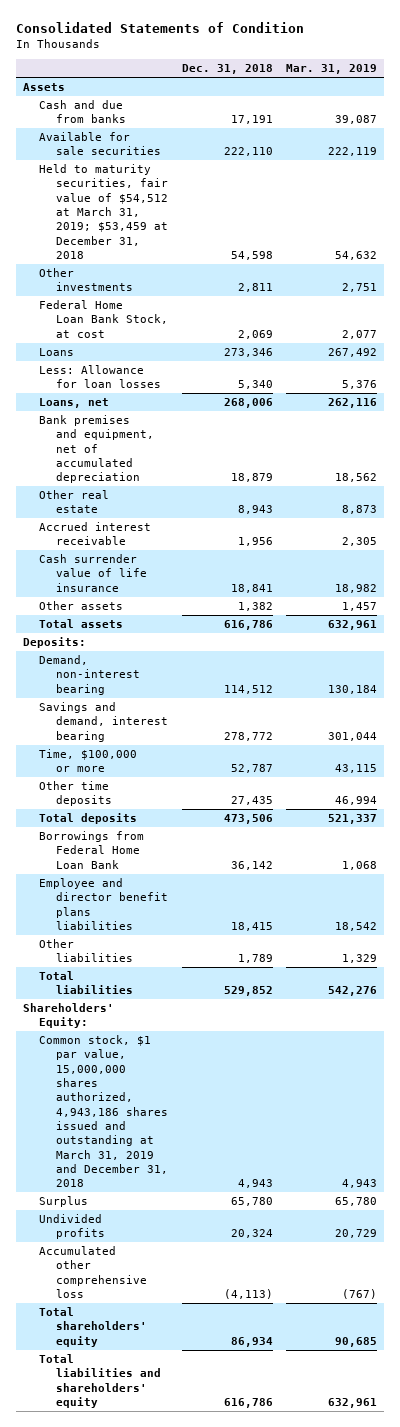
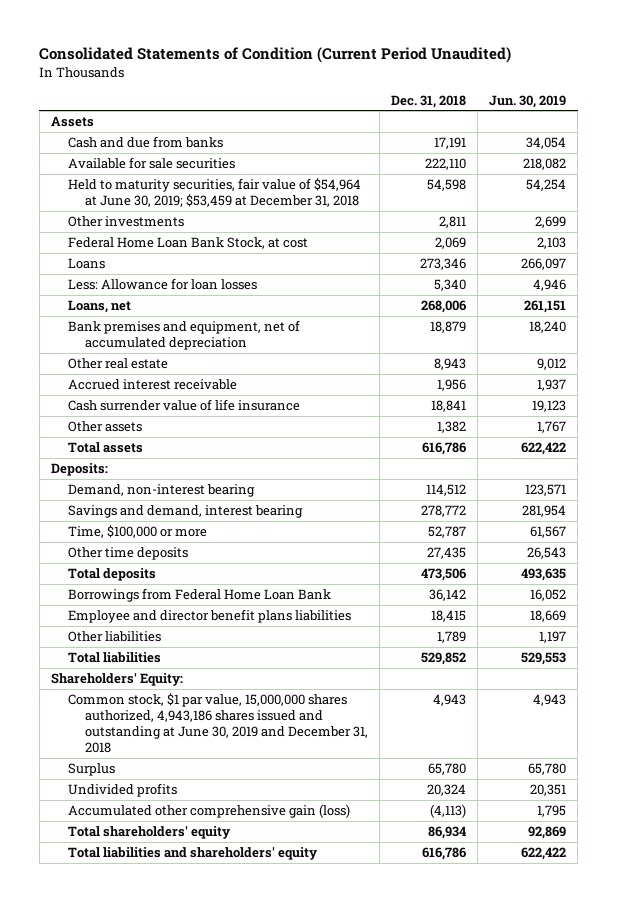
[16,22,305,34] Consolidated Statements of Condition -> [39,47,512,64] Consolidated Statements of Condition (Current Period Unaudited)
[286,64,378,75] Mar. 31, 2019 -> none
none -> [489,94,567,108] Jun. 30, 2019
[39,163,168,260] Held to maturity securities, fair value of $54,512 at March 31, 2019; $53,459 at December 31, 2018 -> [67,177,361,208] Held to maturity securities, fair value of $54,964 at June 30, 2019; $53,459 at December 31, 2018
[39,1034,168,1188] Common stock, $1 par value, 15,000,000 shares authorized, 4,943,186 shares issued and outstanding at March 31, 2019 and December 31, 2018 -> [67,692,369,754] Common stock, $1 par value, 15,000,000 shares authorized, 4,943,186 shares issued and outstanding at June 30, 2019 and December 31, 2018
[39,1245,147,1299] Accumulated other comprehensive loss -> [67,803,350,818] Accumulated other comprehensive gain (loss)

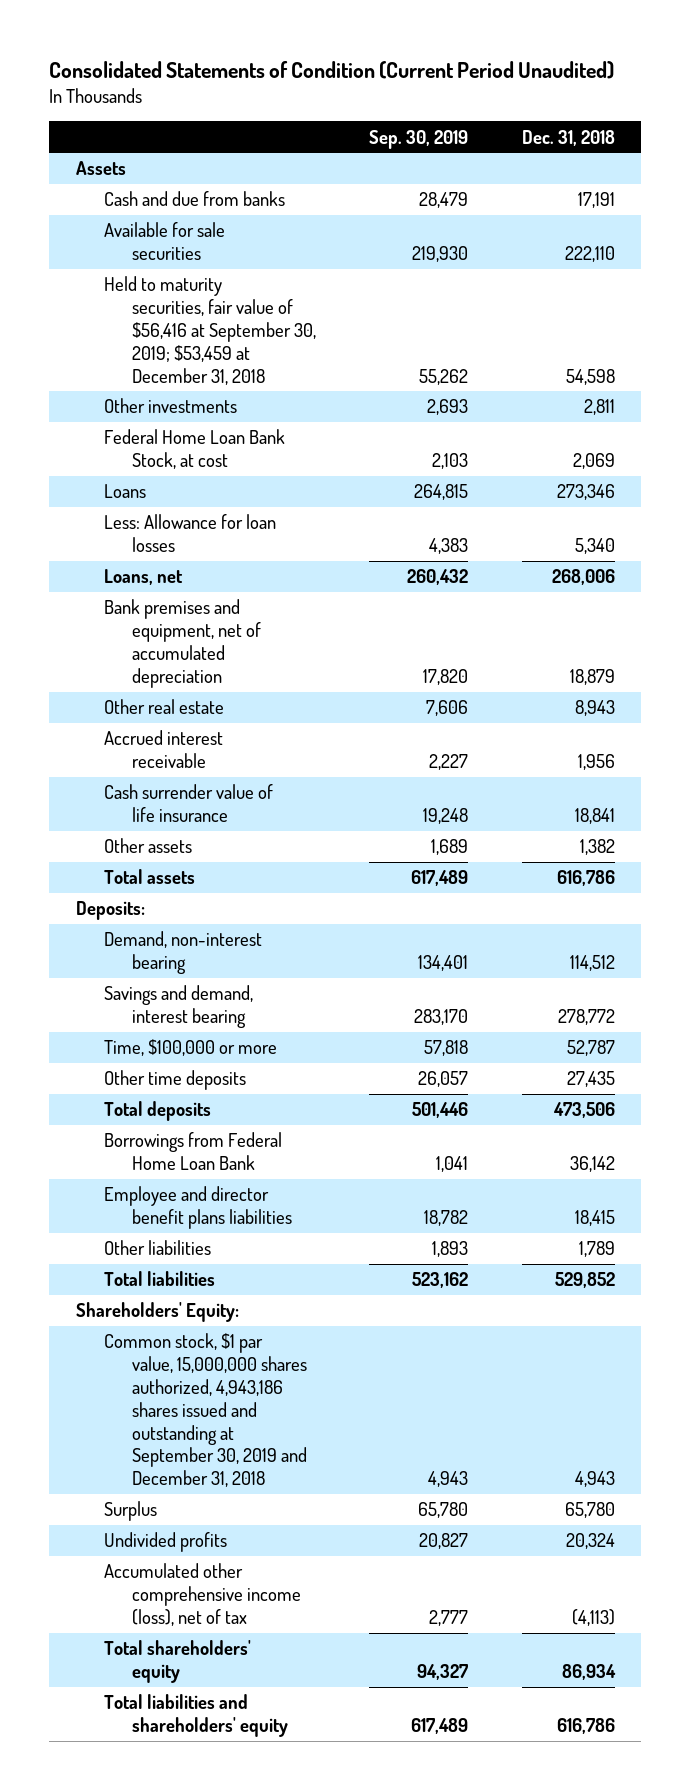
[489,94,567,108] Jun. 30, 2019 -> none
none -> [369,129,469,149] Sep. 30, 2019
[67,177,361,208] Held to maturity securities, fair value of $54,964 at June 30, 2019; $53,459 at December 31, 2018 -> [103,276,316,385] Held to maturity securities, fair value of $56,416 at September 30, 2019; $53,459 at December 31, 2018
[67,692,369,754] Common stock, $1 par value, 15,000,000 shares authorized, 4,943,186 shares issued and outstanding at June 30, 2019 and December 31, 2018 -> [103,1333,307,1488] Common stock, $1 par value, 15,000,000 shares authorized, 4,943,186 shares issued and outstanding at September 30, 2019 and December 31, 2018
[67,803,350,818] Accumulated other comprehensive gain (loss) -> [103,1563,301,1626] Accumulated other comprehensive income (loss), net of tax

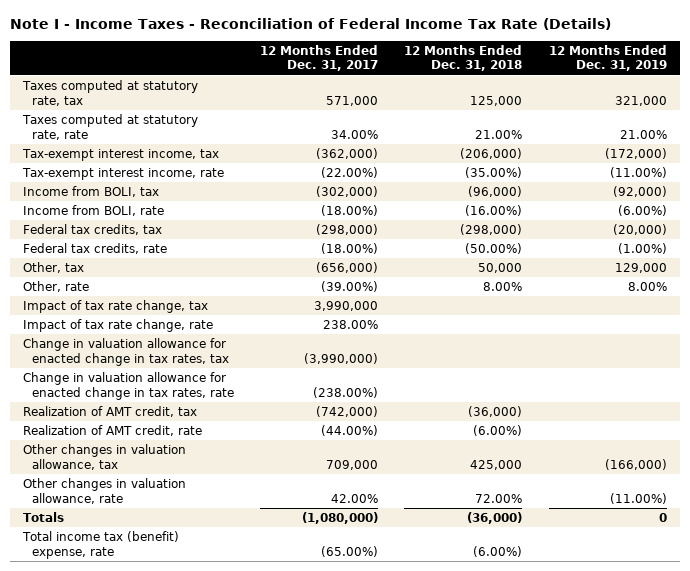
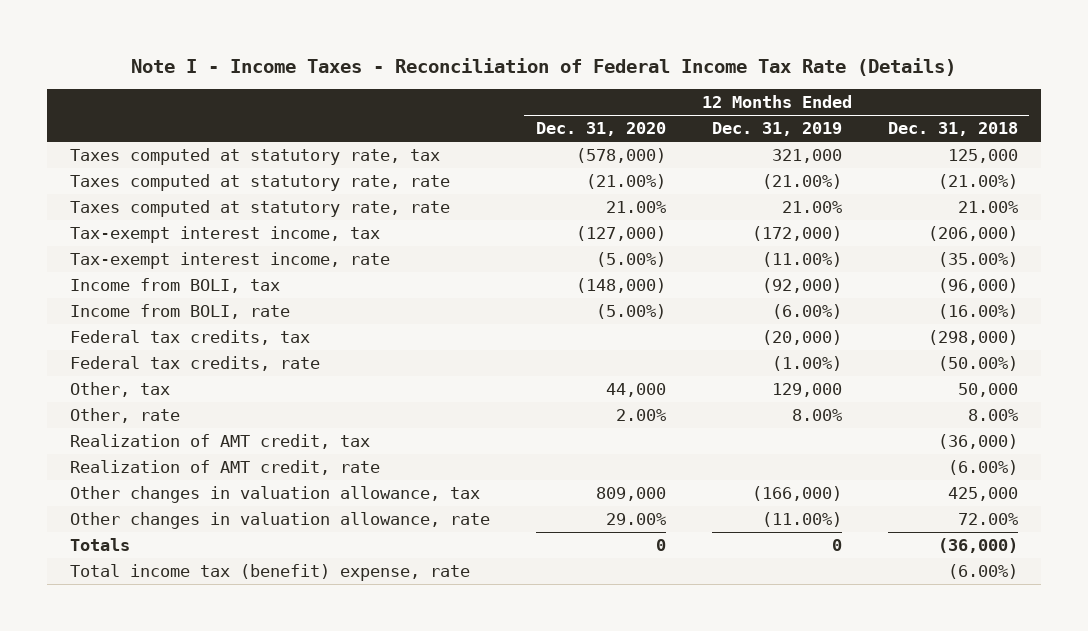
[260,44,379,72] 12 Months Ended Dec. 31, 2017 -> none
none -> [535,122,666,137] Dec. 31, 2020
none -> [69,174,450,192] Taxes computed at statutory rate, rate
[23,300,209,314] Impact of tax rate change, tax -> none
[23,319,214,333] Impact of tax rate change, rate -> none
[23,338,229,366] Change in valuation allowance for enacted change in tax rates, tax -> none
[23,372,234,400] Change in valuation allowance for enacted change in tax rates, rate -> none

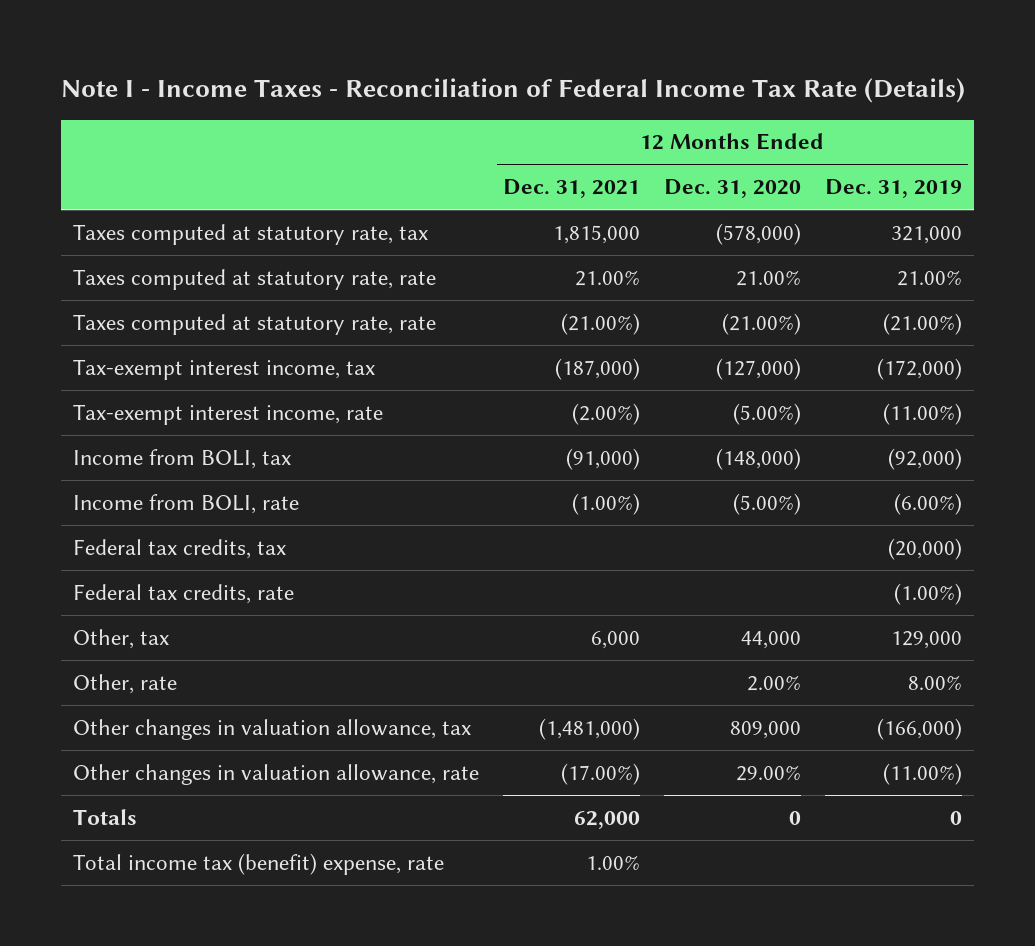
[887,122,1018,137] Dec. 31, 2018 -> none
none -> [502,179,640,199] Dec. 31, 2021
[69,174,450,192] Taxes computed at statutory rate, rate -> [73,313,437,335] Taxes computed at statutory rate, rate
[69,434,370,450] Realization of AMT credit, tax -> none
[69,460,380,476] Realization of AMT credit, rate -> none

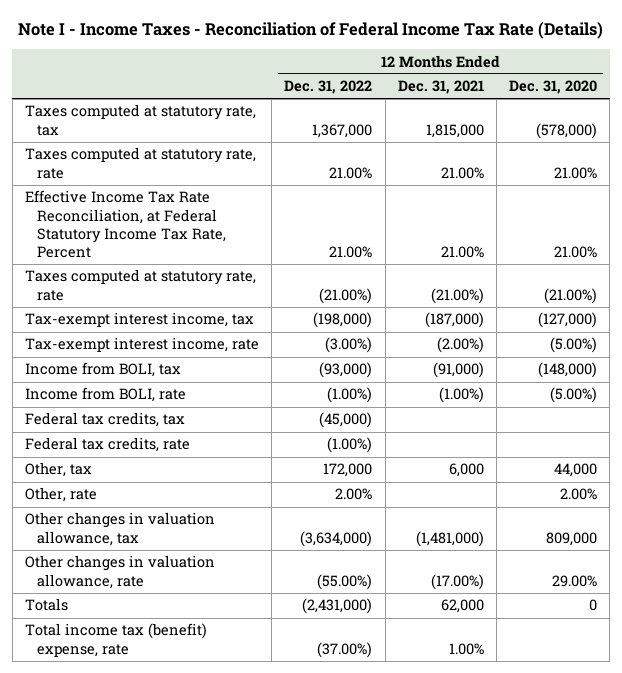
[824,179,962,199] Dec. 31, 2019 -> none
none -> [284,80,373,95] Dec. 31, 2022
none -> [25,190,227,259] Effective Income Tax Rate Reconciliation, at Federal Statutory Income Tax Rate, Percent

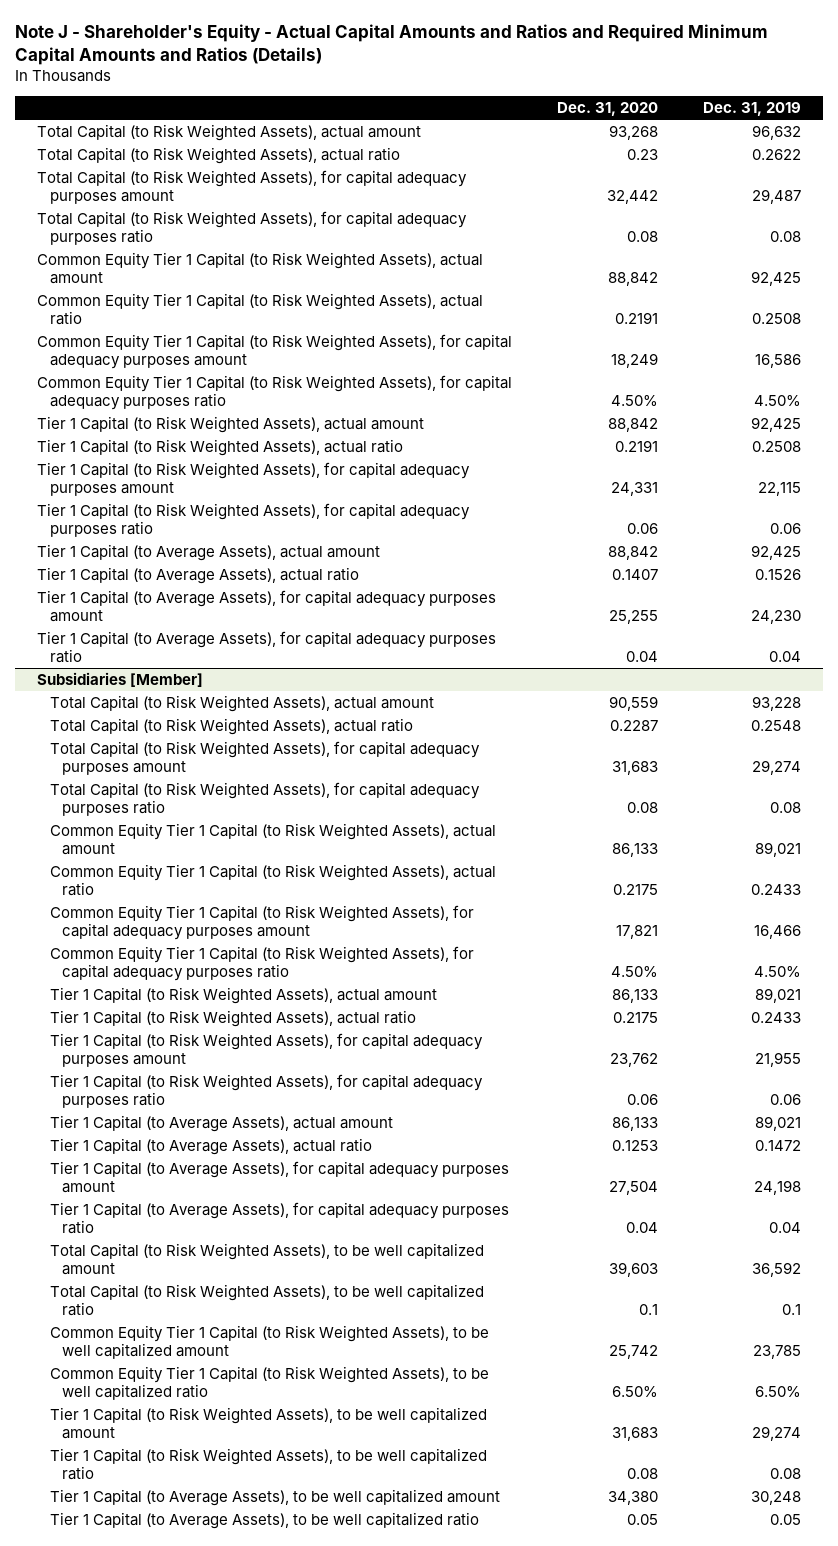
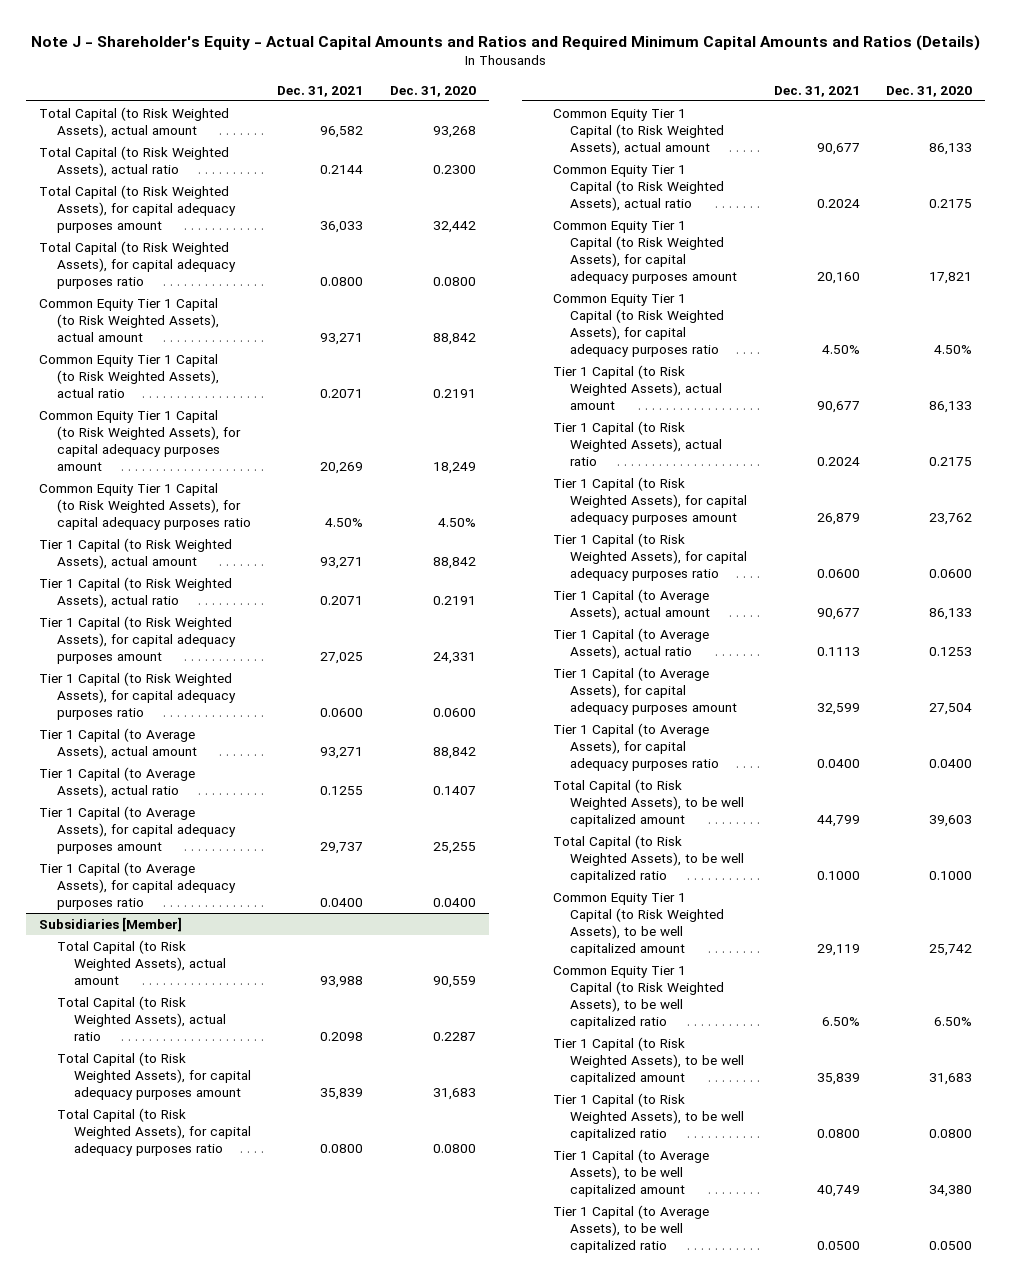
[702,102,801,117] Dec. 31, 2019 -> none
none -> [277,85,364,97] Dec. 31, 2021
[627,148,659,160] 0.23 -> [432,164,476,174] 0.2300
[627,230,659,242] 0.08 -> [432,276,476,286] 0.0800
[627,522,659,534] 0.06 -> [432,707,476,717] 0.0600
[626,650,659,662] 0.04 -> [432,897,476,907] 0.0400
[627,801,659,813] 0.08 -> [432,1143,476,1153] 0.0800
[627,1093,659,1105] 0.06 -> [928,568,972,578] 0.0600
[626,1221,659,1233] 0.04 -> [928,758,972,768] 0.0400
[639,1303,659,1315] 0.1 -> [928,870,972,880] 0.1000
[627,1467,659,1479] 0.08 -> [928,1128,972,1138] 0.0800
[627,1513,659,1525] 0.05 -> [928,1240,972,1250] 0.0500

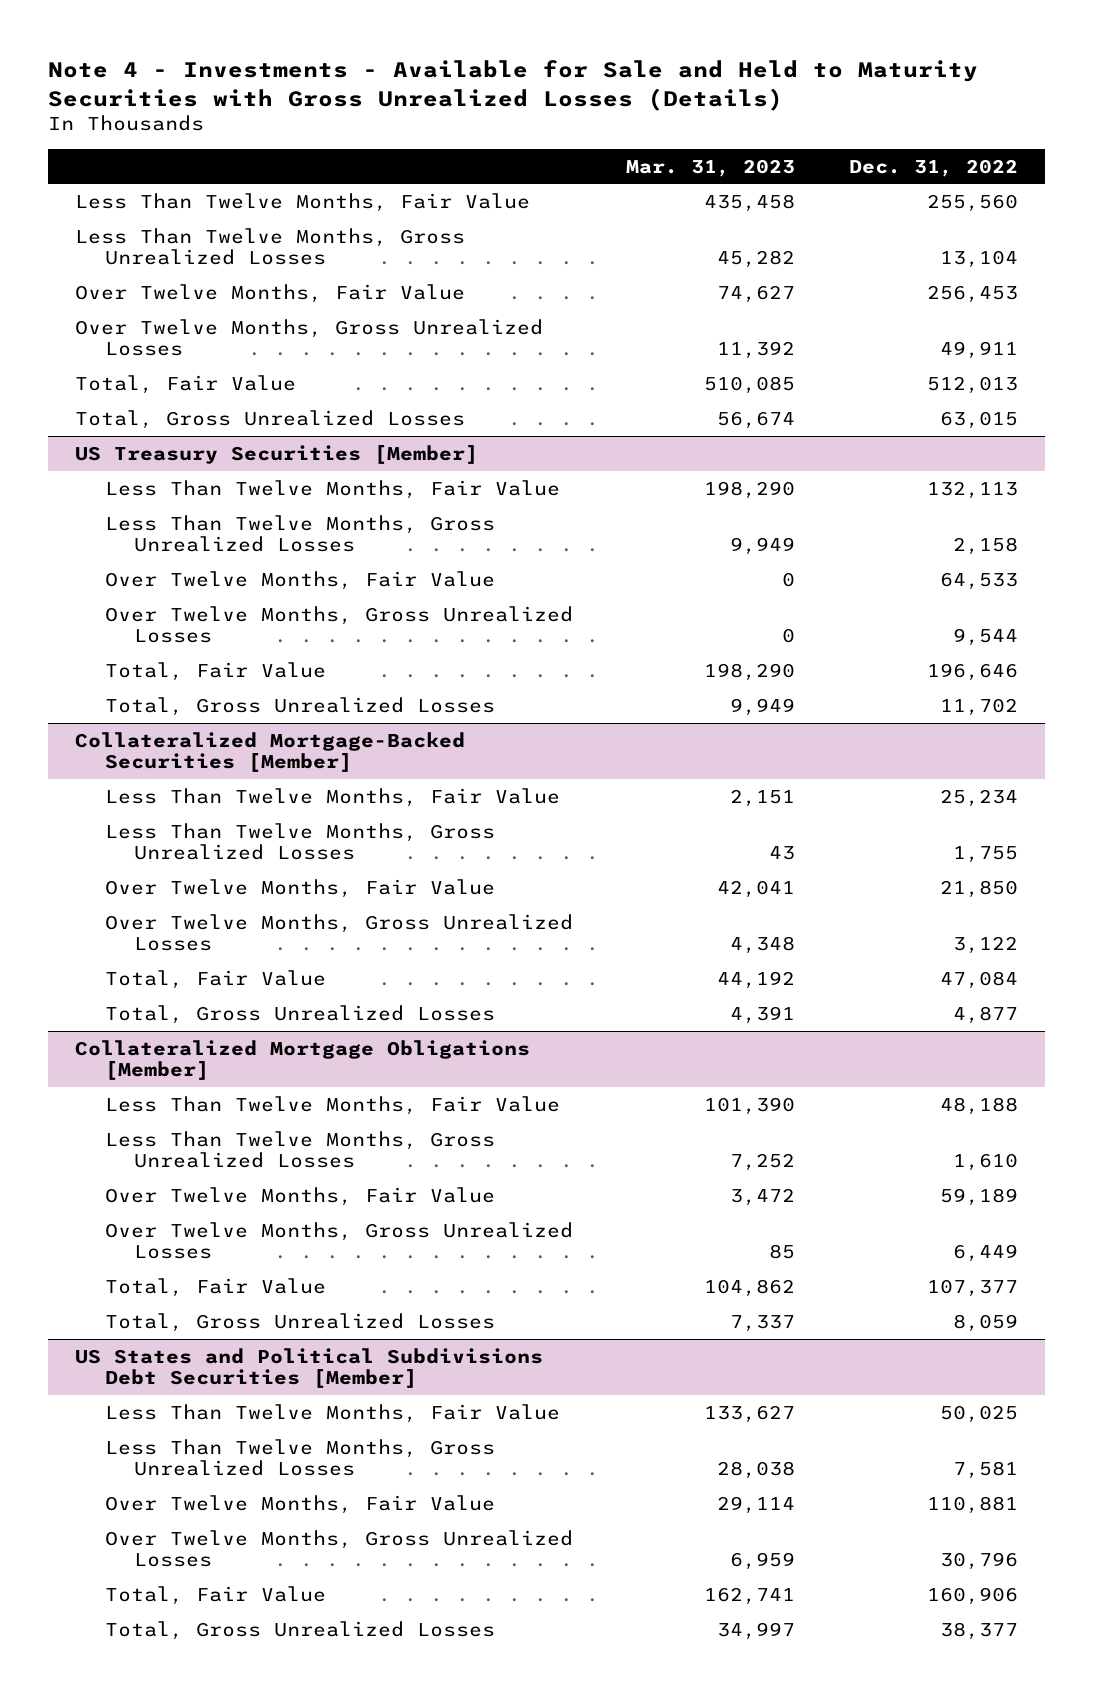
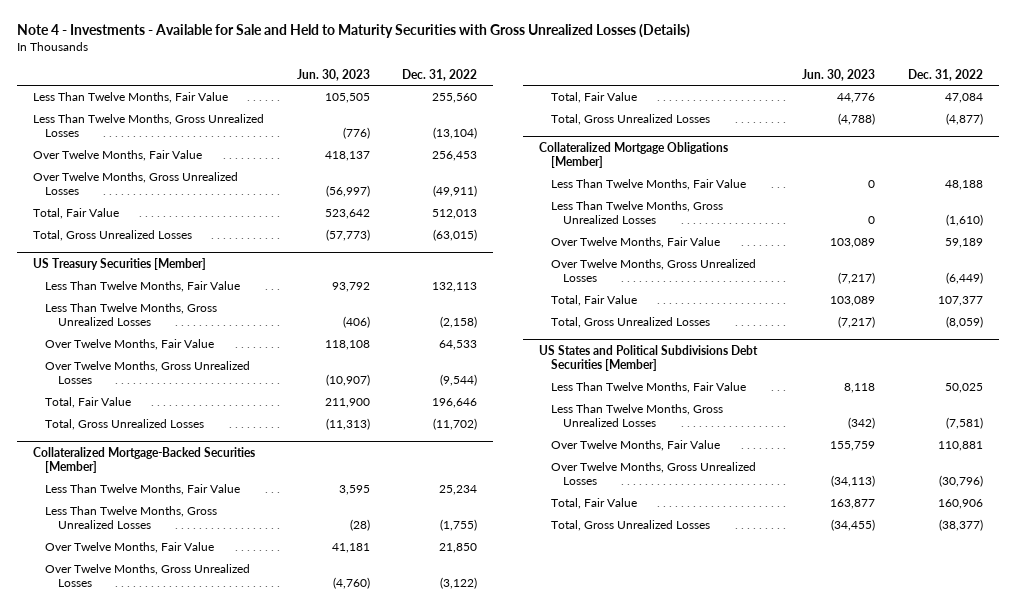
[626,158,796,177] Mar. 31, 2023 -> none
none -> [296,68,370,81] Jun. 30, 2023
[939,250,1018,269] 13,104 -> [433,127,478,140] (13,104)
[939,341,1018,360] 49,911 -> [433,185,478,198] (49,911)
[939,410,1018,429] 63,015 -> [433,229,478,242] (63,015)
[952,537,1018,556] 2,158 -> [440,316,478,329] (2,158)
[952,628,1018,647] 9,544 -> [440,374,478,387] (9,544)
[939,697,1018,716] 11,702 -> [433,418,478,431] (11,702)
[952,846,1018,864] 1,755 -> [440,519,478,532] (1,755)
[952,936,1018,955] 3,122 -> [440,577,478,590] (3,122)
[952,1005,1018,1024] 4,877 -> [945,113,983,126] (4,877)
[952,1153,1018,1172] 1,610 -> [945,214,983,227] (1,610)
[952,1244,1018,1263] 6,449 -> [945,272,983,285] (6,449)
[952,1313,1018,1332] 8,059 -> [945,316,983,329] (8,059)
[952,1461,1018,1480] 7,581 -> [945,417,983,430] (7,581)
[939,1552,1018,1571] 30,796 -> [938,475,983,488] (30,796)
[939,1621,1018,1640] 38,377 -> [938,519,983,532] (38,377)

